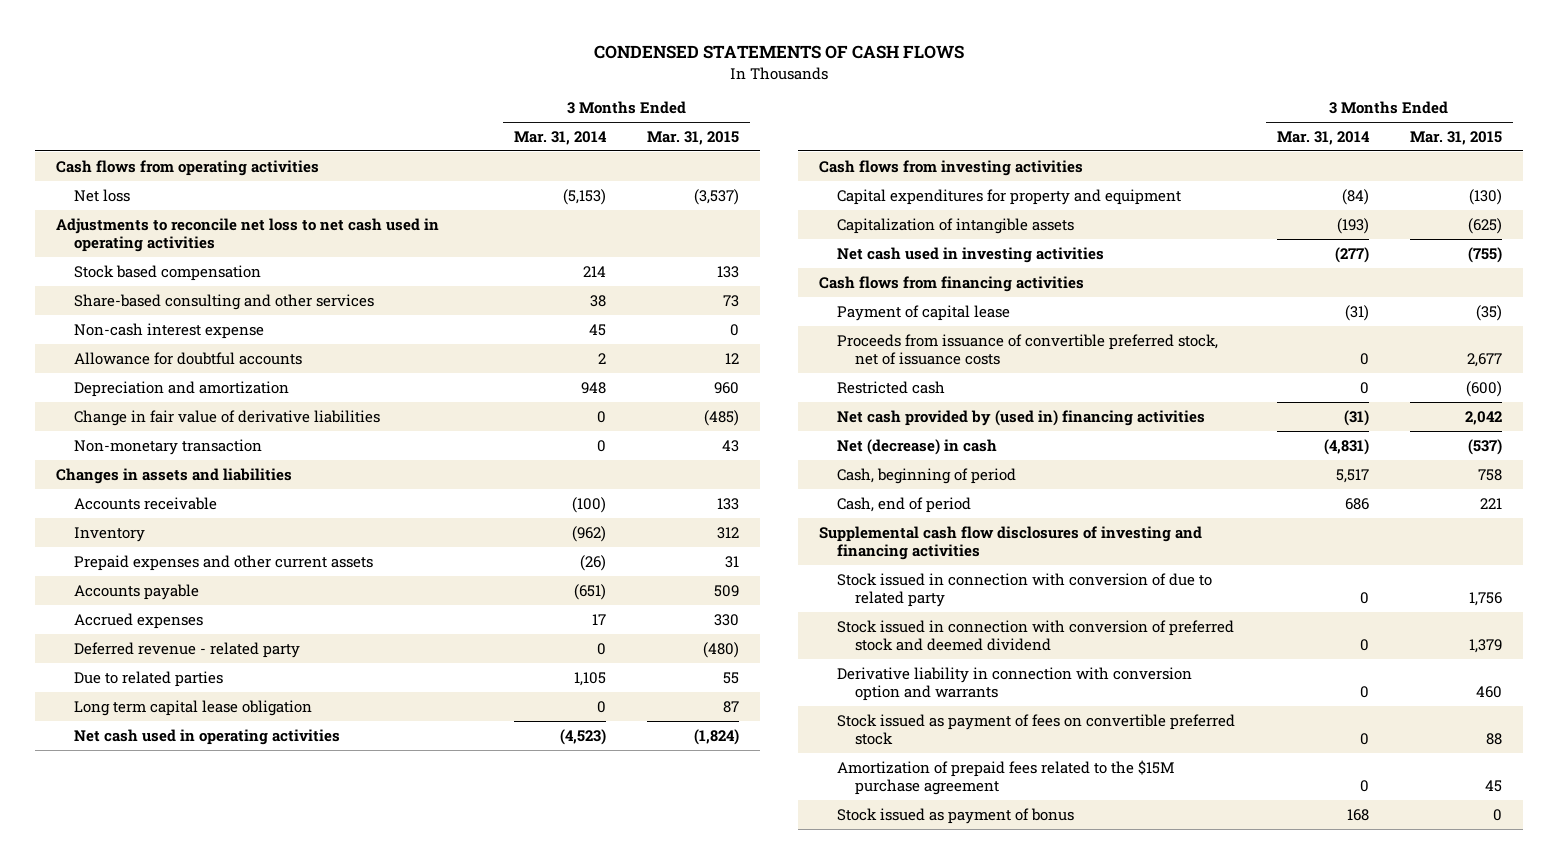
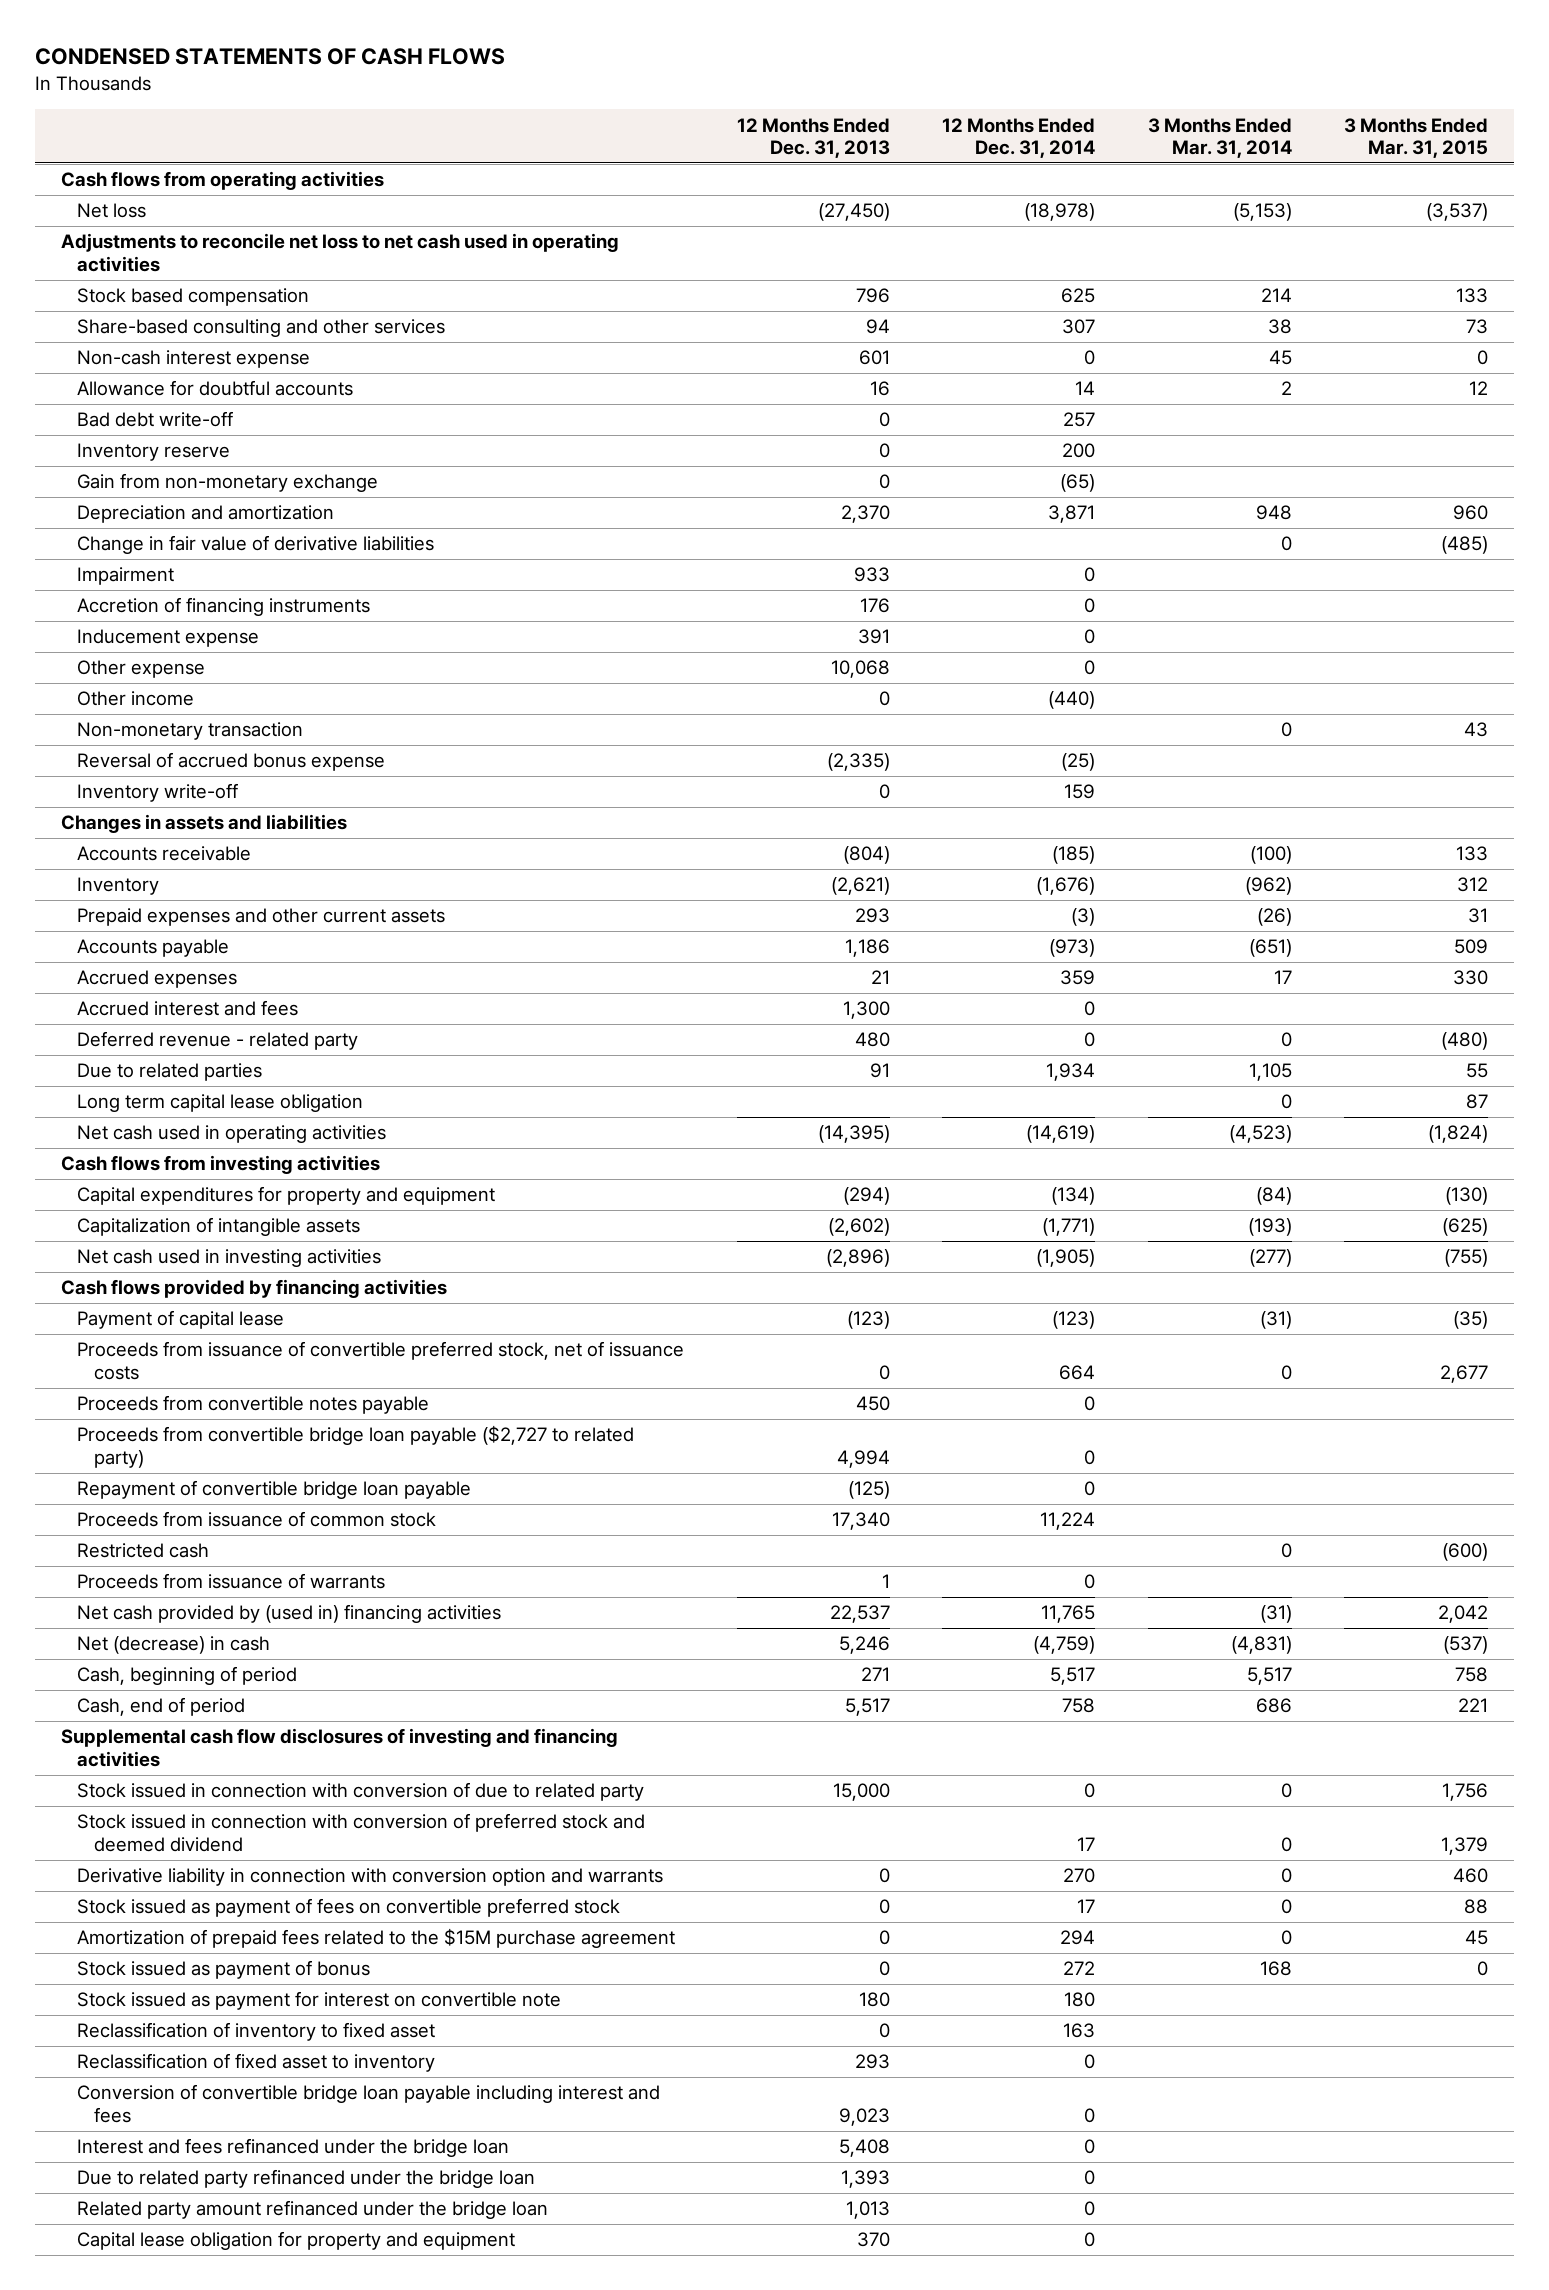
none -> [736,117,890,159] 12 Months Ended Dec. 31, 2013
none -> [942,117,1096,159] 12 Months Ended Dec. 31, 2014
none -> [77,411,234,428] Bad debt write-off
none -> [77,443,231,462] Inventory reserve
none -> [77,473,379,493] Gain from non-monetary exchange
none -> [77,567,175,586] Impairment
none -> [77,597,371,617] Accretion of financing instruments
none -> [77,629,260,648] Inducement expense
none -> [77,660,206,679] Other expense
none -> [77,691,195,707] Other income
none -> [77,752,386,772] Reversal of accrued bonus expense
none -> [77,783,239,803] Inventory write-off
none -> [77,1000,299,1017] Accrued interest and fees
[818,275,1084,292] Cash flows from financing activities -> [60,1279,447,1299] Cash flows provided by financing activities
none -> [77,1395,430,1415] Proceeds from convertible notes payable
none -> [77,1425,635,1468] Proceeds from convertible bridge loan payable ($2,727 to related party)
none -> [77,1480,472,1500] Repayment of convertible bridge loan payable
none -> [77,1511,437,1528] Proceeds from issuance of common stock
none -> [77,1573,386,1590] Proceeds from issuance of warrants
none -> [77,1991,562,2011] Stock issued as payment for interest on convertible note
none -> [77,2022,436,2042] Reclassification of inventory to fixed asset
none -> [77,2053,436,2073] Reclassification of fixed asset to inventory
none -> [77,2084,661,2123] Conversion of convertible bridge loan payable including interest and fees
none -> [77,2138,510,2158] Interest and fees refinanced under the bridge loan
none -> [77,2169,536,2189] Due to related party refinanced under the bridge loan
none -> [77,2200,549,2220] Related party amount refinanced under the bridge loan
none -> [77,2231,516,2251] Capital lease obligation for property and equipment

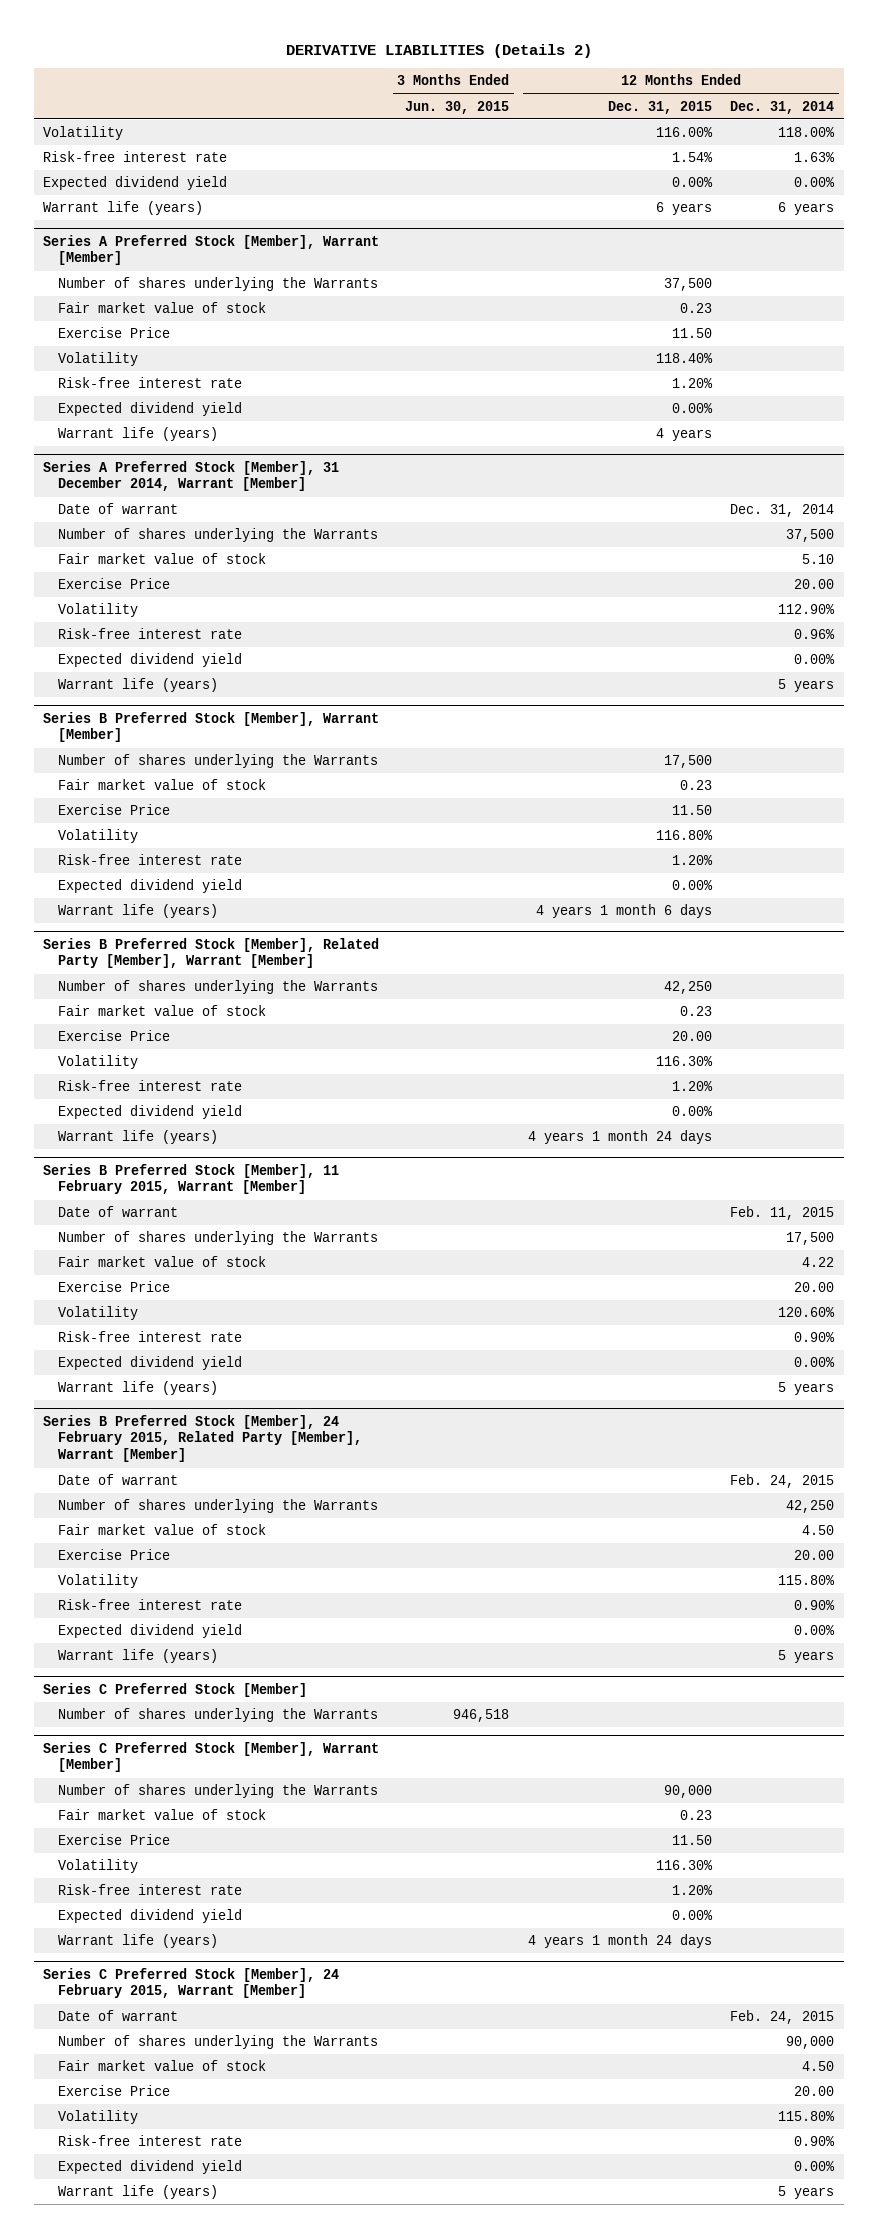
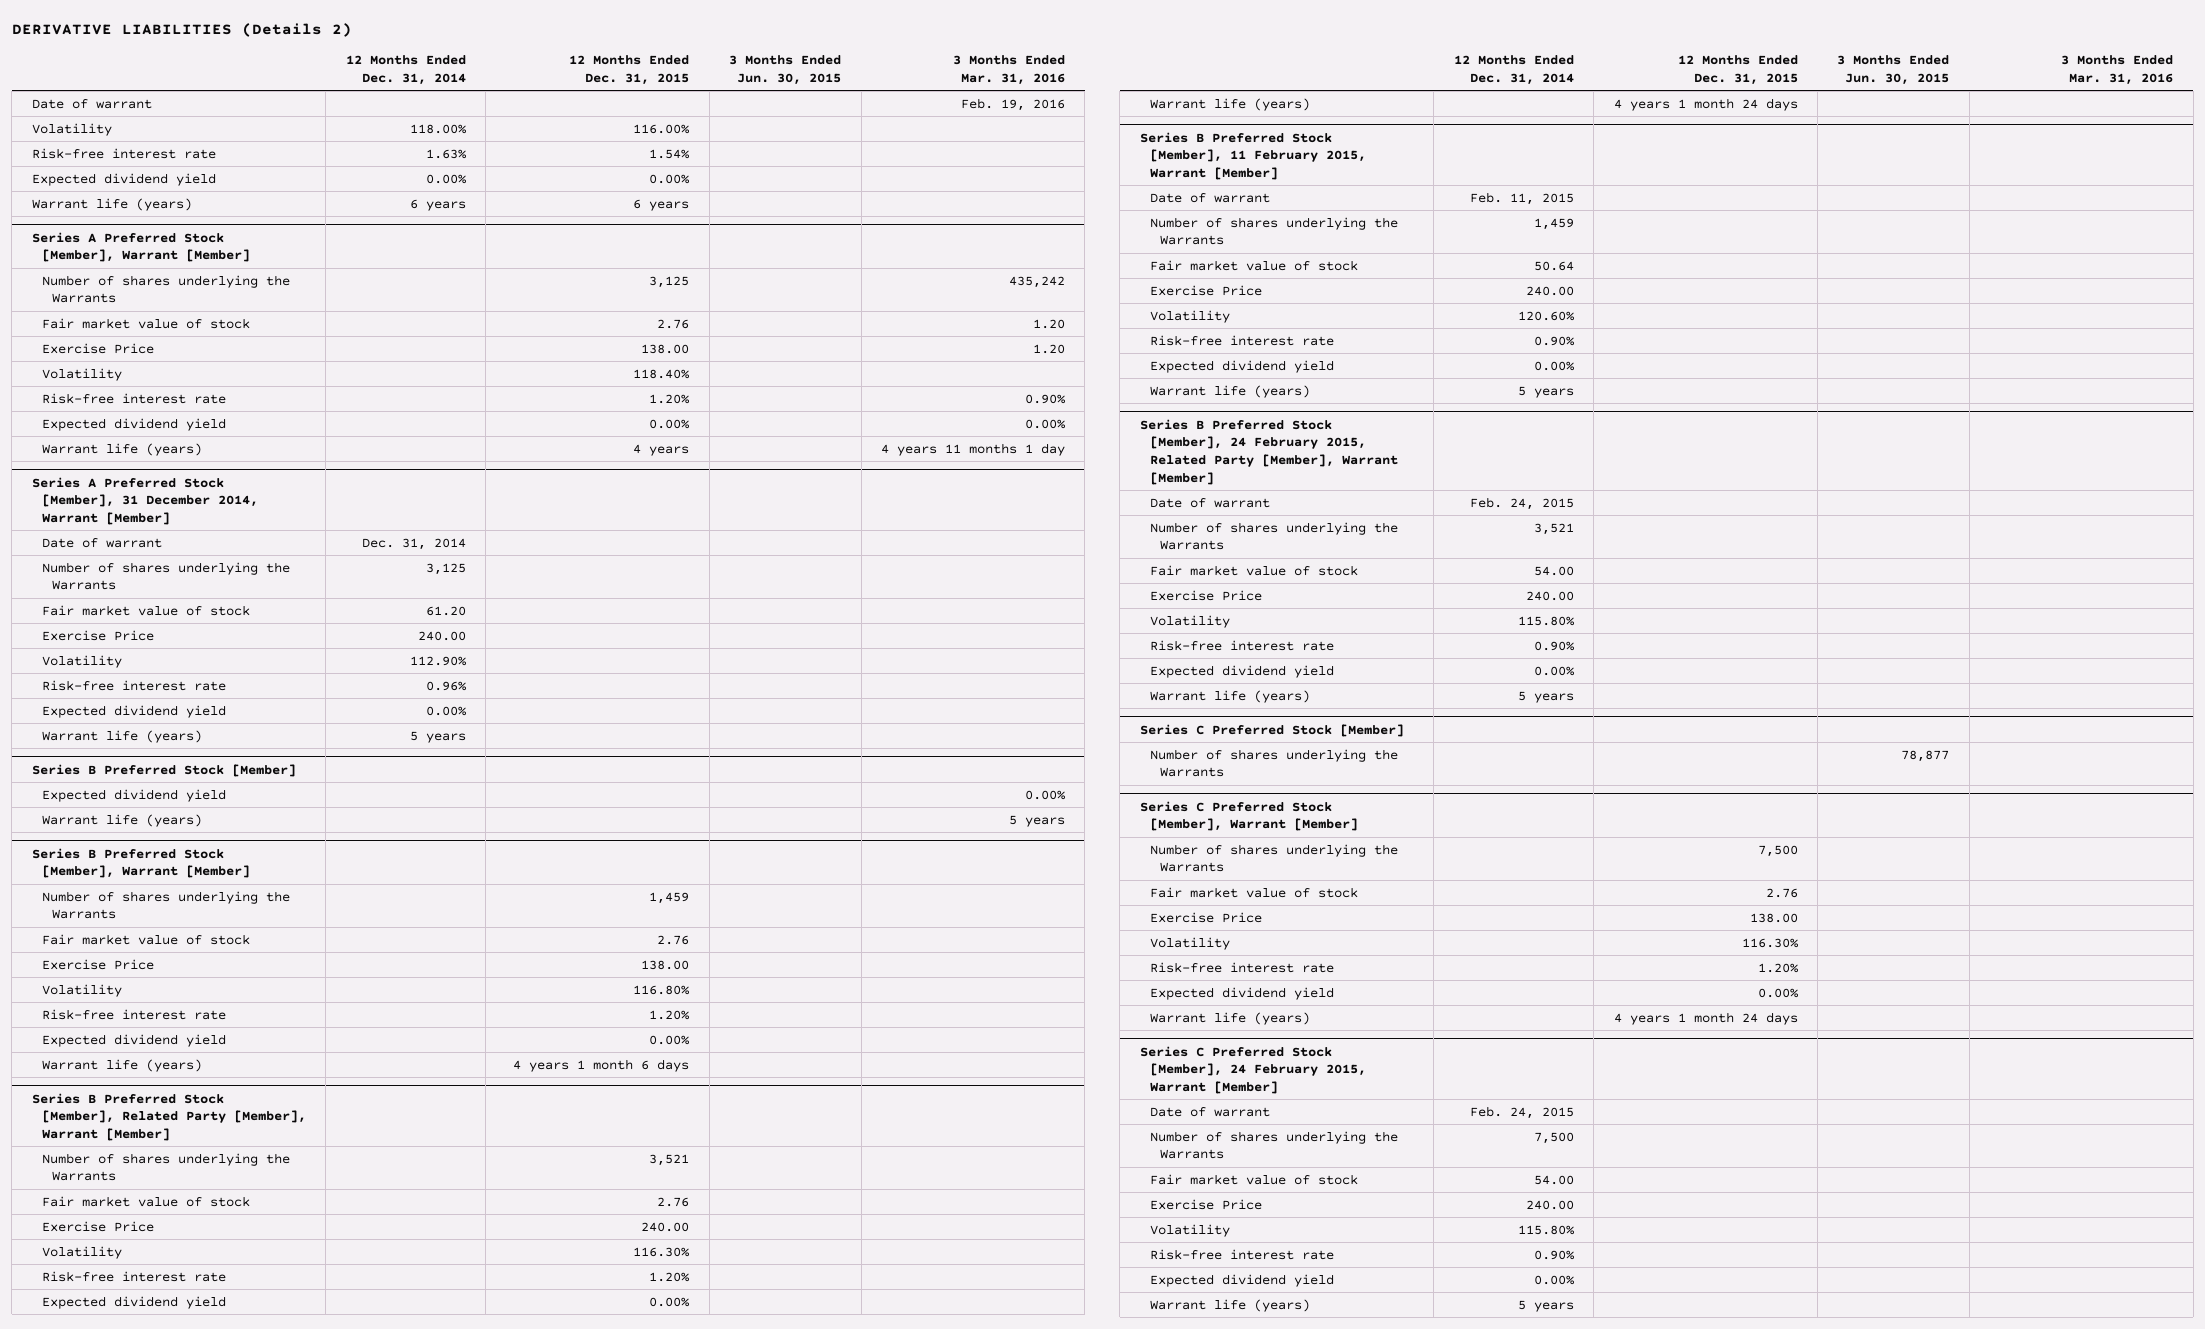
none -> [952,55,1065,85] 3 Months Ended Mar. 31, 2016
none -> [31,98,152,109] Date of warrant
[663,278,712,292] 37,500 -> [649,275,690,288] 3,125
[679,303,712,314] 0.23 -> [657,318,690,329] 2.76
[671,328,712,339] 11.50 -> [641,343,690,354] 138.00
[786,529,835,543] 37,500 -> [425,562,466,575] 3,125
[802,554,835,565] 5.10 -> [425,605,466,616] 61.20
[794,579,835,590] 20.00 -> [417,630,466,641] 240.00
none -> [31,763,296,777] Series B Preferred Stock [Member]
none -> [41,788,226,802] Expected dividend yield
none -> [41,813,202,827] Warrant life (years)
[663,755,712,769] 17,500 -> [649,891,690,904] 1,459
[679,780,712,791] 0.23 -> [657,934,690,945] 2.76
[671,805,712,816] 11.50 -> [641,959,690,970] 138.00
[663,981,712,995] 42,250 -> [649,1153,690,1166] 3,521
[679,1006,712,1017] 0.23 -> [657,1196,690,1207] 2.76
[671,1031,712,1042] 20.00 -> [641,1221,690,1232] 240.00
[786,1232,835,1246] 17,500 -> [1533,217,1574,230] 1,459
[802,1257,835,1268] 4.22 -> [1533,260,1574,271] 50.64
[794,1282,835,1293] 20.00 -> [1525,285,1574,296] 240.00
[786,1500,835,1514] 42,250 -> [1533,522,1574,535] 3,521
[802,1525,835,1536] 4.50 -> [1533,565,1574,576] 54.00
[794,1550,835,1561] 20.00 -> [1525,590,1574,601] 240.00
[453,1709,510,1723] 946,518 -> [1901,749,1950,762] 78,877
[663,1785,712,1799] 90,000 -> [1757,844,1798,857] 7,500
[679,1810,712,1821] 0.23 -> [1765,887,1798,898] 2.76
[671,1835,712,1846] 11.50 -> [1749,912,1798,923] 138.00
[786,2036,835,2050] 90,000 -> [1533,1131,1574,1144] 7,500
[802,2061,835,2072] 4.50 -> [1533,1174,1574,1185] 54.00
[794,2086,835,2097] 20.00 -> [1525,1199,1574,1210] 240.00

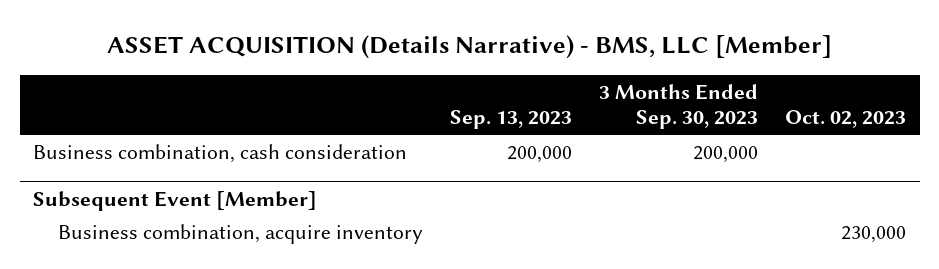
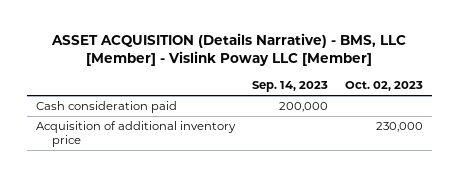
[106,35,832,60] ASSET ACQUISITION (Details Narrative) - BMS, LLC [Member] -> [51,33,407,67] ASSET ACQUISITION (Details Narrative) - BMS, LLC [Member] - Vislink Poway LLC [Member]
[449,110,572,130] Sep. 13, 2023 -> none
[599,83,759,130] 3 Months Ended Sep. 30, 2023 -> none
none -> [251,81,328,93] Sep. 14, 2023
[33,190,318,211] Subsequent Event [Member] -> none
[57,223,423,244] Business combination, acquire inventory -> none
[33,143,408,163] Business combination, cash consideration -> [35,101,177,114] Cash consideration paid
none -> [35,121,236,148] Acquisition of additional inventory price

